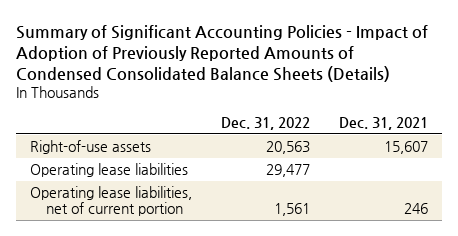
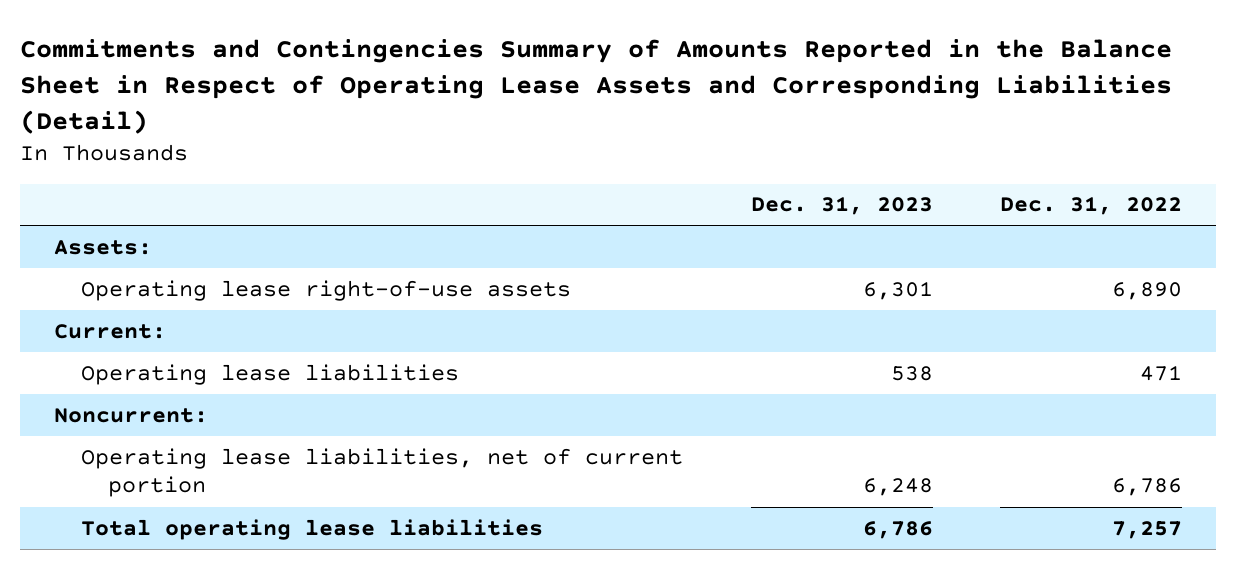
[16,25,429,83] Summary of Significant Accounting Policies - Impact of Adoption of Previously Reported Amounts of Condensed Consolidated Balance Sheets (Details) -> [20,38,1173,134] Commitments and Contingencies Summary of Amounts Reported in the Balance Sheet in Respect of Operating Lease Assets and Corresponding Liabilities (Detail)
[338,117,428,131] Dec. 31, 2021 -> none
none -> [750,196,933,216] Dec. 31, 2023
none -> [54,239,153,255] Assets:
[30,140,152,155] Right-of-use assets -> [81,279,572,301] Operating lease right-of-use assets
[266,141,311,155] 20,563 -> [1112,281,1183,300] 6,890
none -> [54,323,167,339] Current:
[266,164,311,178] 29,477 -> [1140,364,1183,381] 471
none -> [54,407,209,423] Noncurrent:
[274,203,311,217] 1,561 -> [1112,478,1183,497] 6,786
none -> [81,518,544,540] Total operating lease liabilities

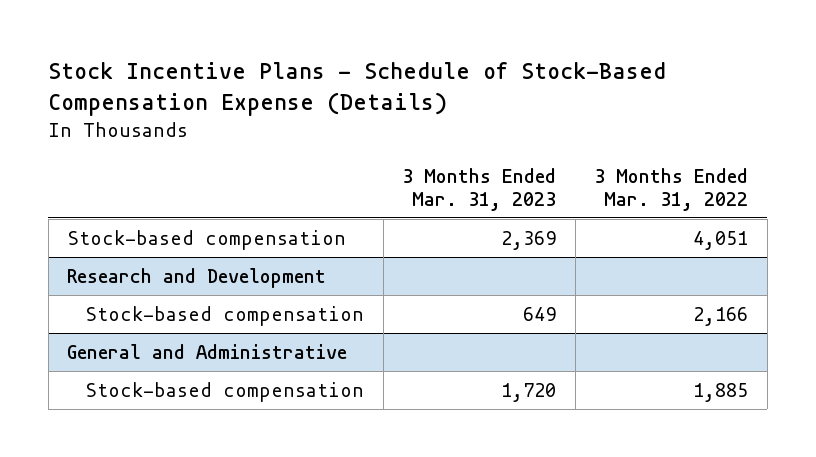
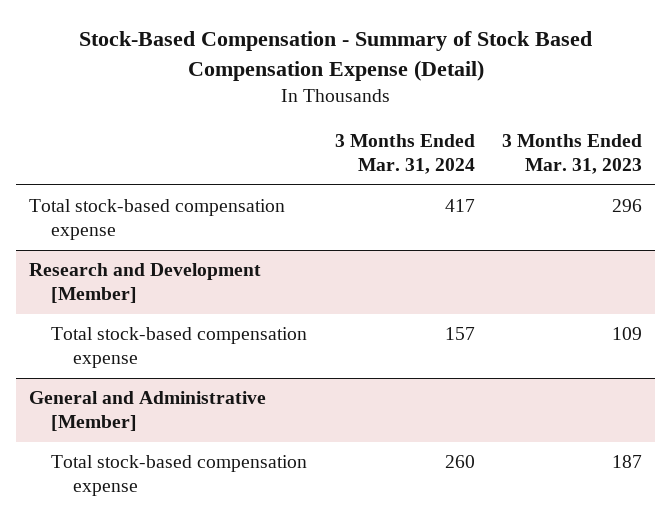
[48,62,667,117] Stock Incentive Plans - Schedule of Stock-Based Compensation Expense (Details) -> [78,30,592,81] Stock-Based Compensation - Summary of Stock Based Compensation Expense (Detail)
[594,167,749,211] 3 Months Ended Mar. 31, 2022 -> none
none -> [334,133,475,175] 3 Months Ended Mar. 31, 2024
[67,229,347,250] Stock-based compensation -> [29,199,286,241] Total stock-based compensation expense
[501,230,557,250] 2,369 -> [611,199,642,213] 296
[67,267,327,288] Research and Development -> [29,263,262,304] Research and Development [Member]
[85,305,365,326] Stock-based compensation -> [51,327,308,369] Total stock-based compensation expense
[523,306,557,321] 649 -> [611,327,642,341] 109
[67,343,348,359] General and Administrative -> [29,391,267,432] General and Administrative [Member]
[85,381,365,402] Stock-based compensation -> [51,455,308,497] Total stock-based compensation expense
[501,382,557,402] 1,720 -> [611,455,642,469] 187

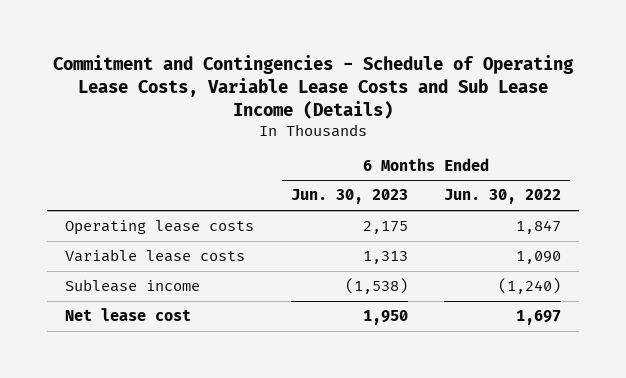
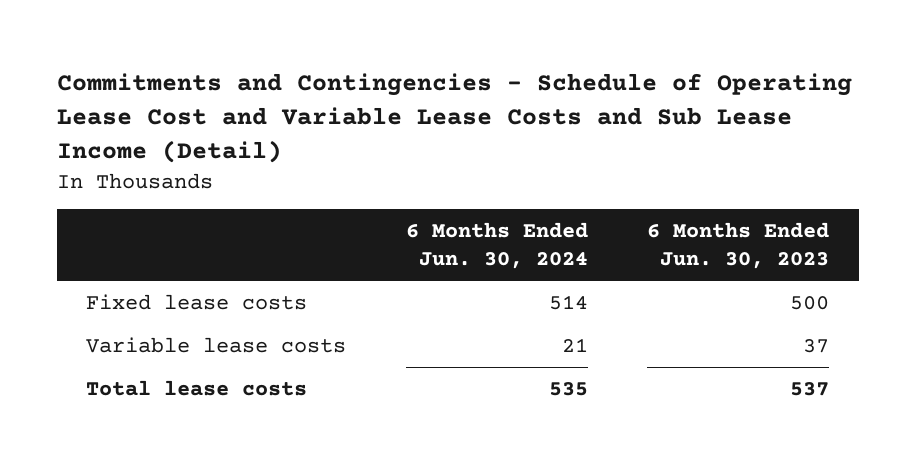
[53,55,575,120] Commitment and Contingencies - Schedule of Operating Lease Costs, Variable Lease Costs and Sub Lease Income (Details) -> [56,73,852,164] Commitments and Contingencies - Schedule of Operating Lease Cost and Variable Lease Costs and Sub Lease Income (Detail)
[443,189,561,205] Jun. 30, 2022 -> none
none -> [405,222,588,269] 6 Months Ended Jun. 30, 2024
[65,278,201,292] Sublease income -> none
[65,219,255,235] Operating lease costs -> [86,293,308,310] Fixed lease costs
[362,220,408,234] 2,175 -> [790,295,830,310] 500
[362,250,408,264] 1,313 -> [803,338,830,353] 37
[65,307,192,321] Net lease cost -> [86,379,308,396] Total lease costs
[362,309,408,325] 1,950 -> [790,381,830,396] 537

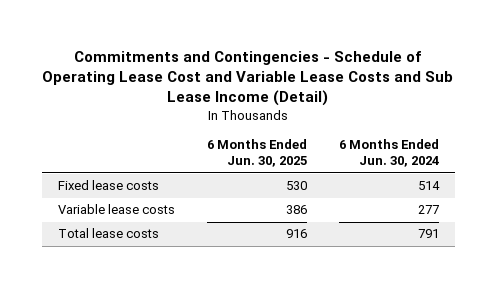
[647,222,830,269] 6 Months Ended Jun. 30, 2023 -> none
none -> [206,139,307,168] 6 Months Ended Jun. 30, 2025
[561,337,588,352] 21 -> [417,205,439,215] 277
[548,381,588,396] 535 -> [417,229,439,239] 791

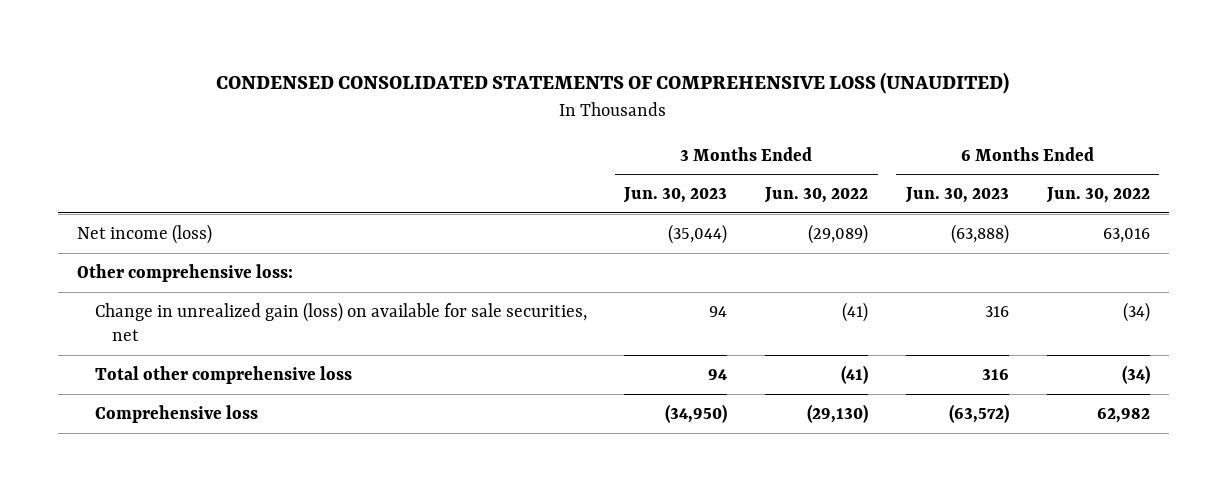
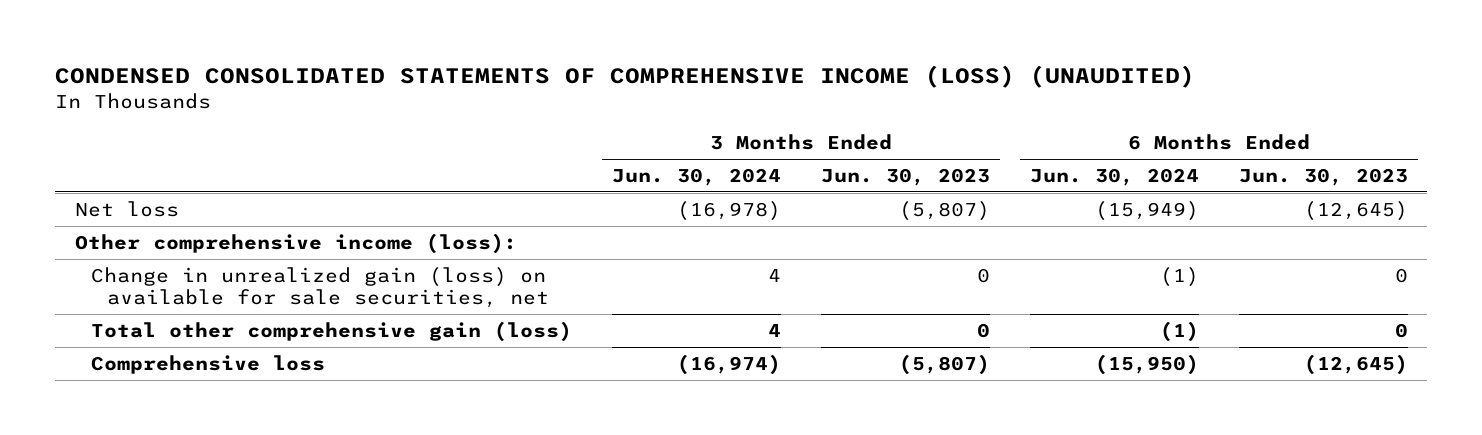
[216,71,1010,94] CONDENSED CONSOLIDATED STATEMENTS OF COMPREHENSIVE LOSS (UNAUDITED) -> [54,65,1195,89] CONDENSED CONSOLIDATED STATEMENTS OF COMPREHENSIVE INCOME (LOSS) (UNAUDITED)
[764,187,869,204] Jun. 30, 2022 -> none
[1045,187,1150,204] Jun. 30, 2022 -> none
none -> [611,167,781,186] Jun. 30, 2024
none -> [1029,167,1199,186] Jun. 30, 2024
[76,223,212,244] Net income (loss) -> [74,200,179,217] Net loss
[668,223,728,244] (35,044) -> [898,200,990,221] (5,807)
[950,223,1009,244] (63,888) -> [1303,200,1408,221] (12,645)
[76,263,293,282] Other comprehensive loss: -> [74,232,517,254] Other comprehensive income (loss):
[709,305,728,317] 94 -> [976,267,990,283] 0
[984,305,1009,317] 316 -> [1394,267,1408,283] 0
[94,365,352,384] Total other comprehensive loss -> [90,320,572,342] Total other comprehensive gain (loss)
[708,368,728,380] 94 -> [976,322,990,338] 0
[981,368,1009,380] 316 -> [1394,322,1408,338] 0
[665,403,728,423] (34,950) -> [898,353,990,375] (5,807)
[948,403,1009,423] (63,572) -> [1303,353,1408,375] (12,645)

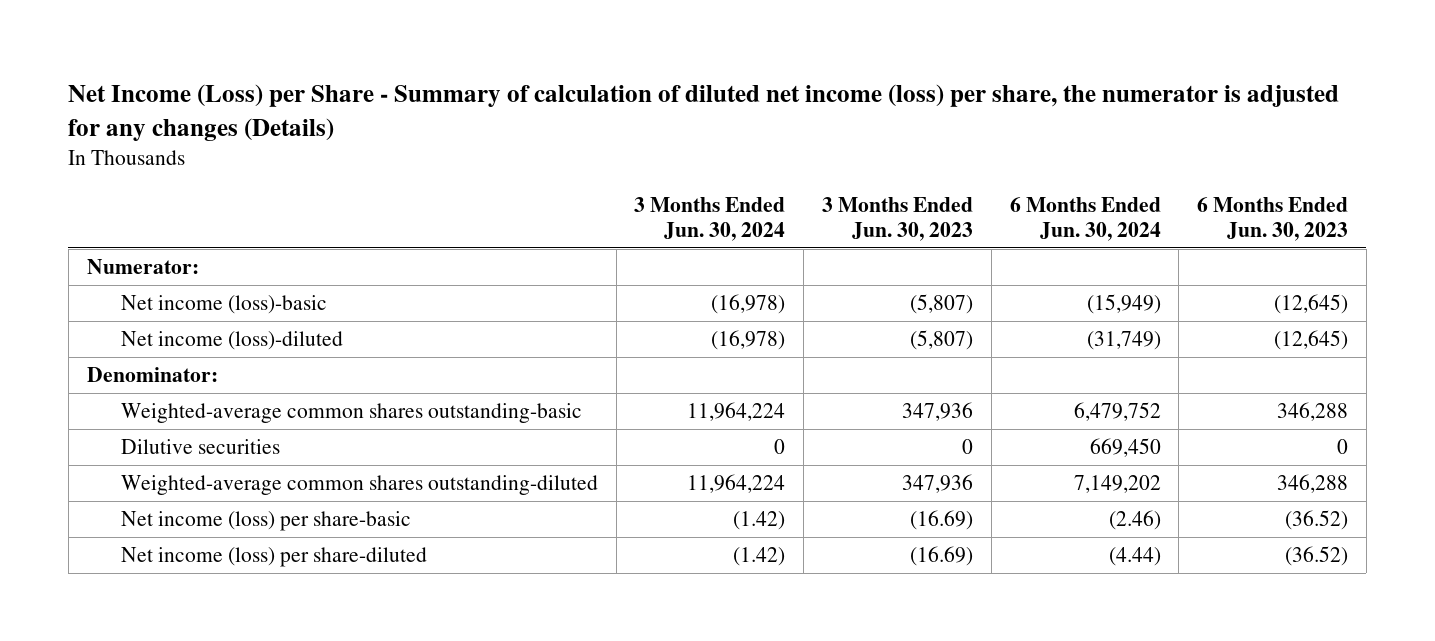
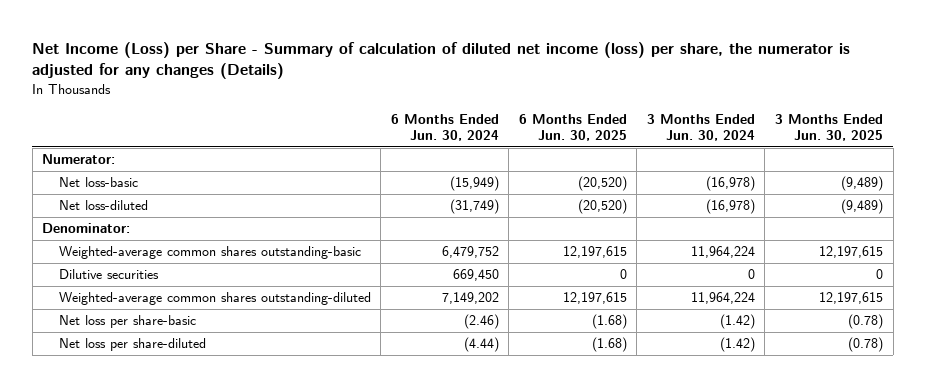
[821,196,973,241] 3 Months Ended Jun. 30, 2023 -> none
[1197,196,1349,241] 6 Months Ended Jun. 30, 2023 -> none
none -> [518,113,627,141] 6 Months Ended Jun. 30, 2025
none -> [775,113,884,141] 3 Months Ended Jun. 30, 2025
[120,295,327,315] Net income (loss)-basic -> [58,177,138,188] Net loss-basic
[120,331,343,351] Net income (loss)-diluted -> [58,200,148,211] Net loss-diluted
[120,511,411,532] Net income (loss) per share-basic -> [58,315,196,329] Net loss per share-basic
[120,547,427,568] Net income (loss) per share-diluted -> [58,338,206,352] Net loss per share-diluted

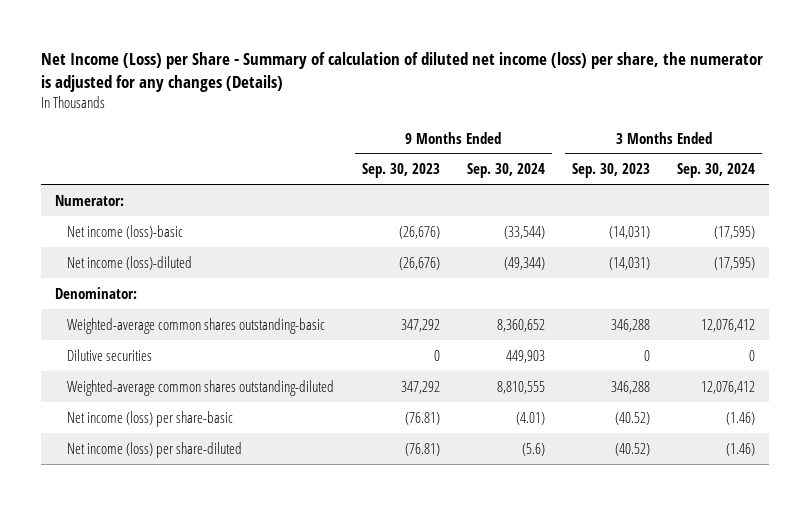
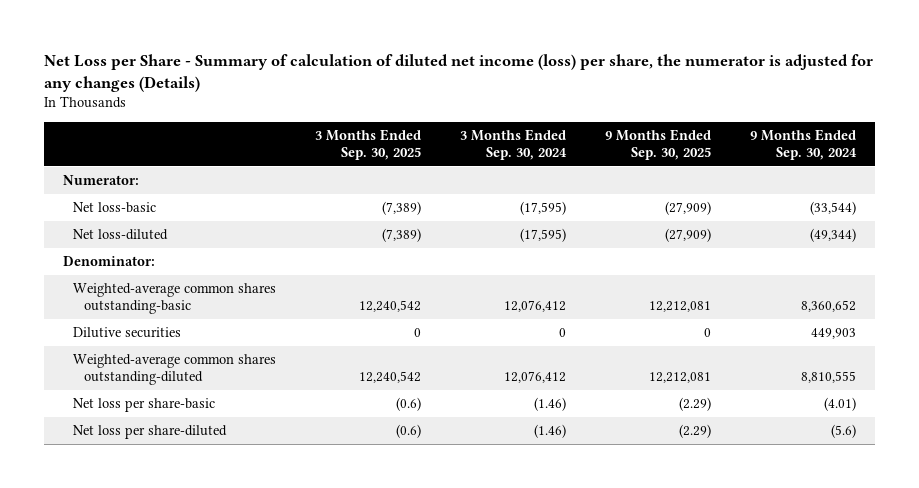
[41,51,764,92] Net Income (Loss) per Share - Summary of calculation of diluted net income (loss) per share, the numerator is adjusted for any changes (Details) -> [43,53,873,93] Net Loss per Share - Summary of calculation of diluted net income (loss) per share, the numerator is adjusted for any changes (Details)
[361,163,440,179] Sep. 30, 2023 -> none
[572,163,651,179] Sep. 30, 2023 -> none
none -> [315,128,422,160] 3 Months Ended Sep. 30, 2025
none -> [604,128,711,160] 9 Months Ended Sep. 30, 2025
[67,224,184,239] Net income (loss)-basic -> [73,202,157,214] Net loss-basic
[67,255,193,270] Net income (loss)-diluted -> [73,229,169,241] Net loss-diluted
[67,410,234,427] Net income (loss) per share-basic -> [73,398,216,413] Net loss per share-basic
[67,441,243,458] Net income (loss) per share-diluted -> [73,425,228,440] Net loss per share-diluted

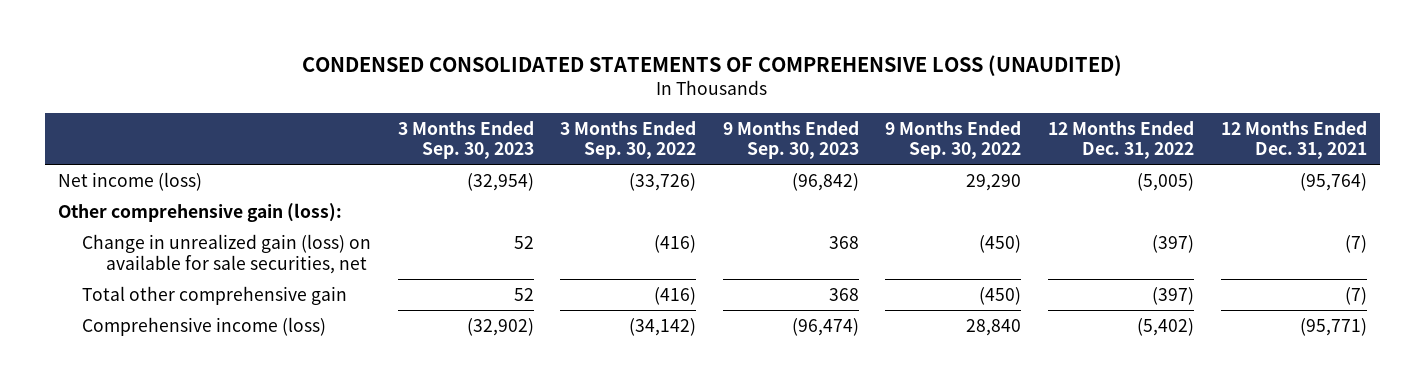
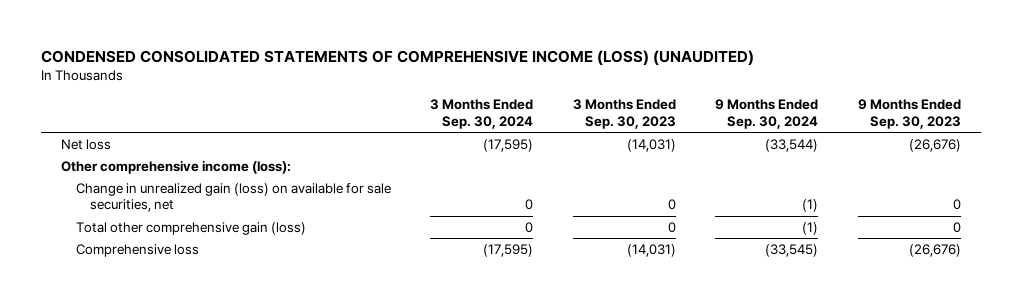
[302,54,1123,76] CONDENSED CONSOLIDATED STATEMENTS OF COMPREHENSIVE LOSS (UNAUDITED) -> [41,50,755,67] CONDENSED CONSOLIDATED STATEMENTS OF COMPREHENSIVE INCOME (LOSS) (UNAUDITED)
[560,120,697,160] 3 Months Ended Sep. 30, 2022 -> none
[885,120,1022,160] 9 Months Ended Sep. 30, 2022 -> none
[1048,120,1195,160] 12 Months Ended Dec. 31, 2022 -> none
[1220,120,1367,160] 12 Months Ended Dec. 31, 2021 -> none
none -> [430,99,534,129] 3 Months Ended Sep. 30, 2024
none -> [715,99,819,129] 9 Months Ended Sep. 30, 2024
[57,171,202,191] Net income (loss) -> [61,138,112,150] Net loss
[466,172,534,191] (32,954) -> [626,138,676,152] (14,031)
[791,172,859,191] (96,842) -> [909,138,962,152] (26,676)
[57,202,342,222] Other comprehensive gain (loss): -> [61,159,292,174] Other comprehensive income (loss):
[513,235,534,249] 52 -> [667,199,676,211] 0
[828,235,859,249] 368 -> [953,199,962,211] 0
[82,285,348,305] Total other comprehensive gain -> [75,221,306,235] Total other comprehensive gain (loss)
[513,287,534,301] 52 -> [667,221,676,233] 0
[828,287,859,301] 368 -> [953,221,962,233] 0
[82,316,327,336] Comprehensive income (loss) -> [75,243,199,257] Comprehensive loss
[466,317,534,336] (32,902) -> [626,243,676,257] (14,031)
[791,317,859,336] (96,474) -> [909,243,962,257] (26,676)

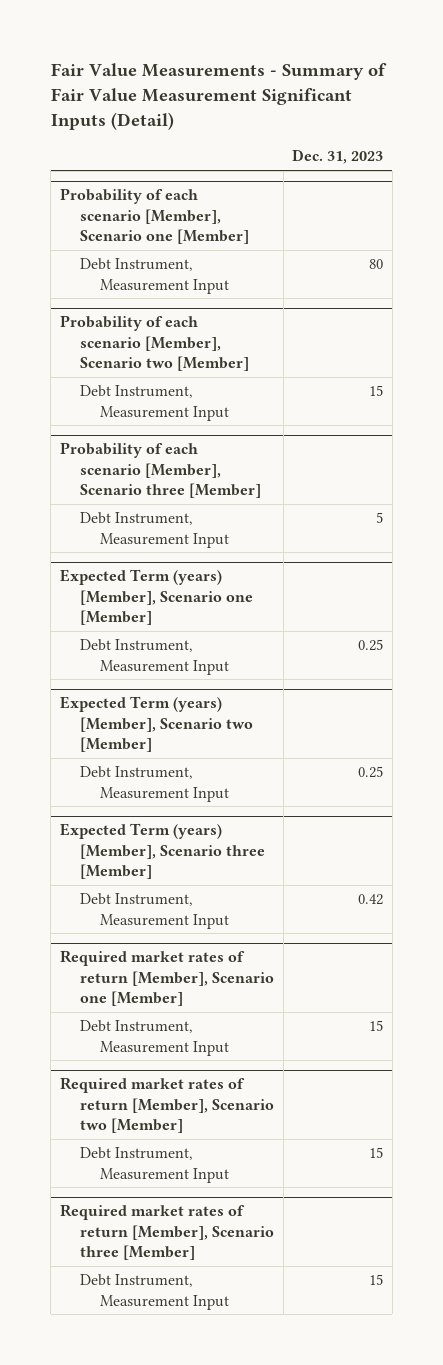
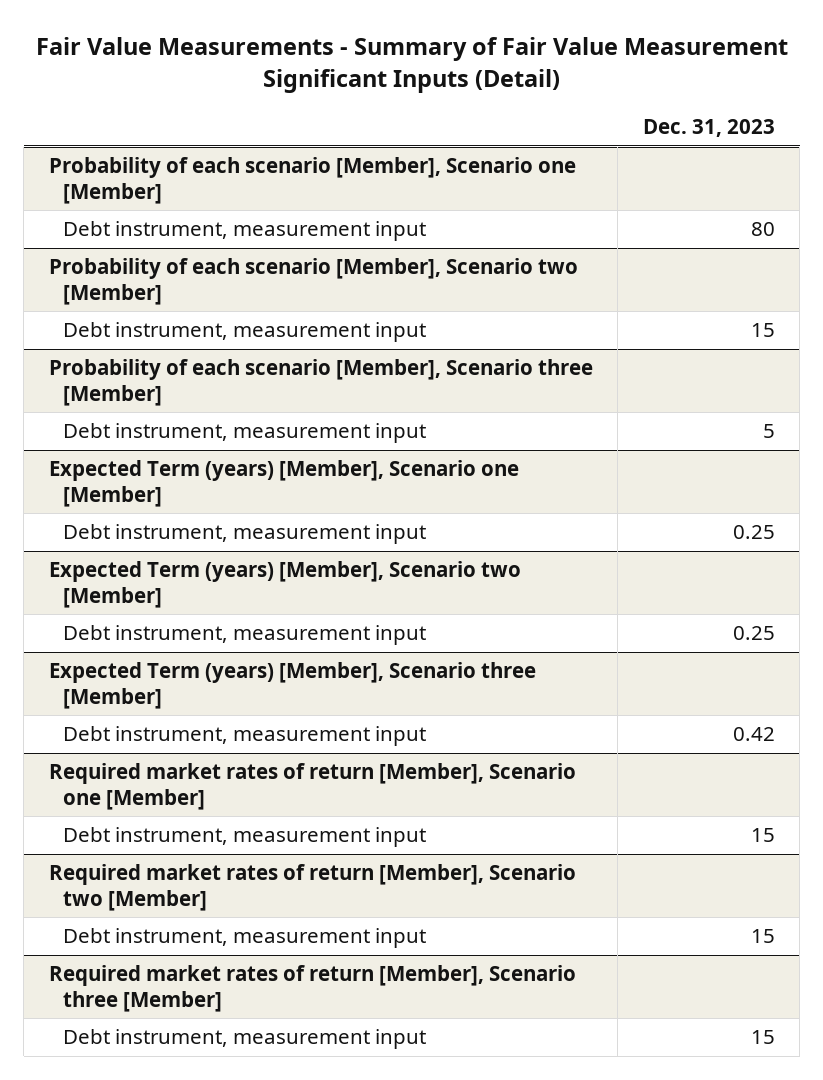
[79,258,230,294] Debt Instrument, Measurement Input -> [63,221,427,242] Debt instrument, measurement input
[79,385,230,421] Debt Instrument, Measurement Input -> [63,322,427,343] Debt instrument, measurement input
[79,512,230,548] Debt Instrument, Measurement Input -> [63,423,427,444] Debt instrument, measurement input
[79,639,230,675] Debt Instrument, Measurement Input -> [63,524,427,545] Debt instrument, measurement input
[79,766,230,802] Debt Instrument, Measurement Input -> [63,625,427,646] Debt instrument, measurement input
[79,893,230,929] Debt Instrument, Measurement Input -> [63,726,427,747] Debt instrument, measurement input
[79,1020,230,1056] Debt Instrument, Measurement Input -> [63,827,427,848] Debt instrument, measurement input
[79,1147,230,1183] Debt Instrument, Measurement Input -> [63,928,427,949] Debt instrument, measurement input
[79,1274,230,1310] Debt Instrument, Measurement Input -> [63,1029,427,1050] Debt instrument, measurement input

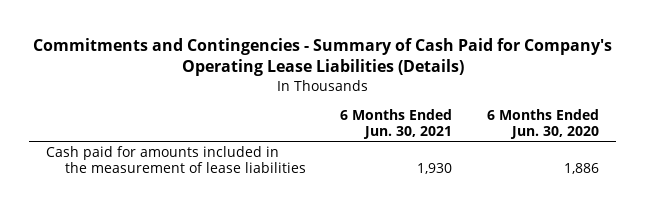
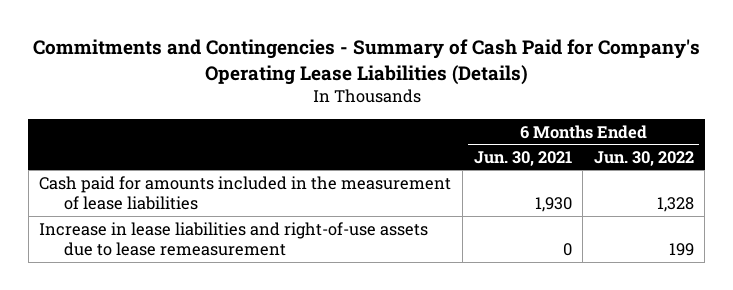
[486,108,599,140] 6 Months Ended Jun. 30, 2020 -> none
none -> [593,150,694,166] Jun. 30, 2022
none -> [39,221,429,257] Increase in lease liabilities and right-of-use assets due to lease remeasurement

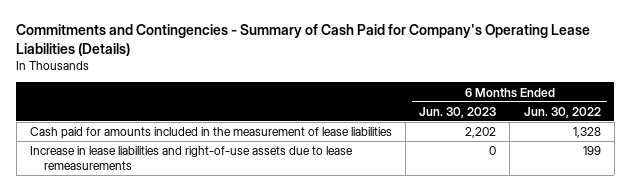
[473,150,572,166] Jun. 30, 2021 -> none
none -> [419,106,497,118] Jun. 30, 2023
[39,221,429,257] Increase in lease liabilities and right-of-use assets due to lease remeasurement -> [29,146,353,170] Increase in lease liabilities and right-of-use assets due to lease remeasurements

